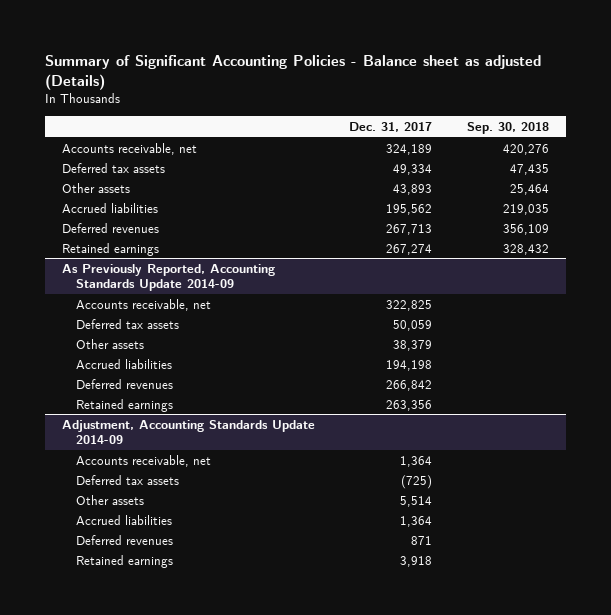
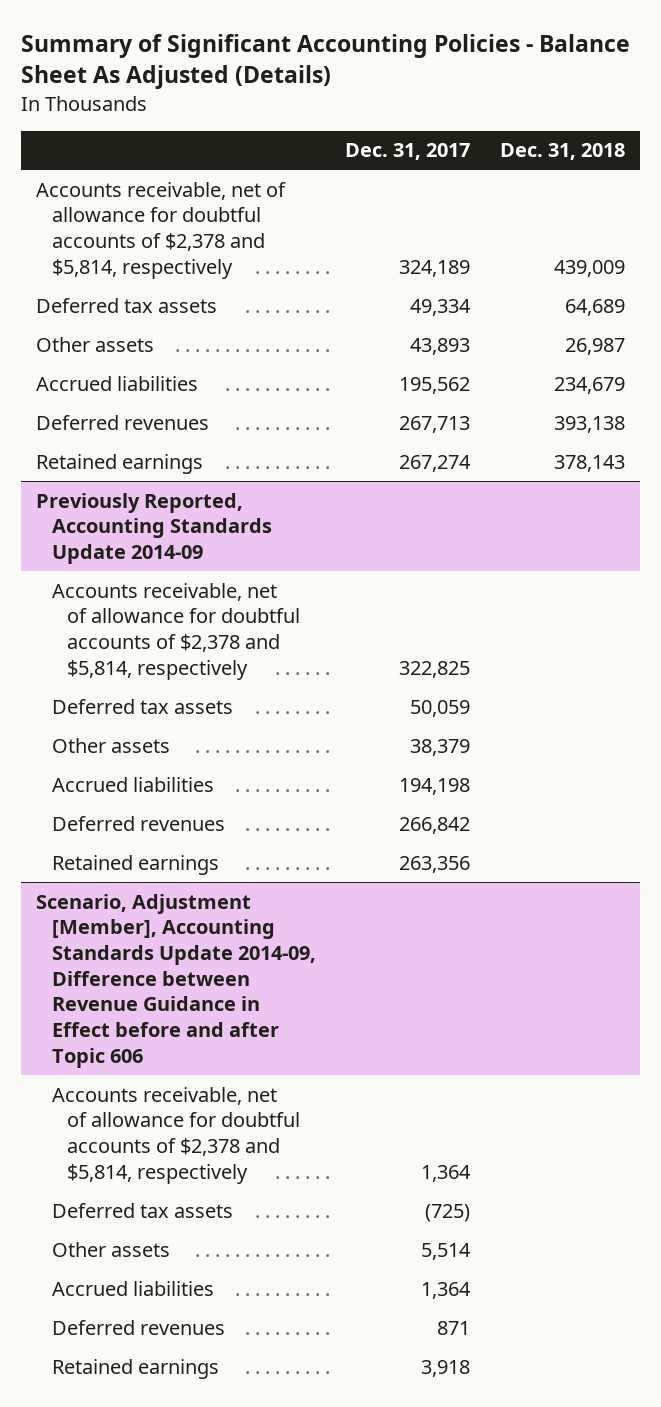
[45,54,542,90] Summary of Significant Accounting Policies - Balance sheet as adjusted (Details) -> [20,34,630,90] Summary of Significant Accounting Policies - Balance Sheet As Adjusted (Details)
[466,122,549,135] Sep. 30, 2018 -> none
none -> [500,143,626,161] Dec. 31, 2018
[62,142,198,155] Accounts receivable, net -> [35,181,286,279] Accounts receivable, net of allowance for doubtful accounts of $2,378 and $5,814, respectively
[62,263,276,292] As Previously Reported, Accounting Standards Update 2014-09 -> [35,492,272,565] Previously Reported, Accounting Standards Update 2014-09
[75,298,211,311] Accounts receivable, net -> [51,582,301,680] Accounts receivable, net of allowance for doubtful accounts of $2,378 and $5,814, respectively
[62,419,316,445] Adjustment, Accounting Standards Update 2014-09 -> none
none -> [35,893,316,1068] Scenario, Adjustment [Member], Accounting Standards Update 2014-09, Difference between Revenue Guidance in Effect before and after Topic 606
[75,454,211,467] Accounts receivable, net -> [51,1086,301,1184] Accounts receivable, net of allowance for doubtful accounts of $2,378 and $5,814, respectively

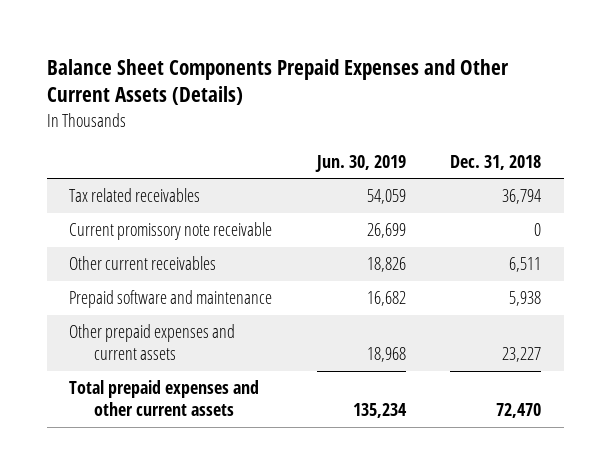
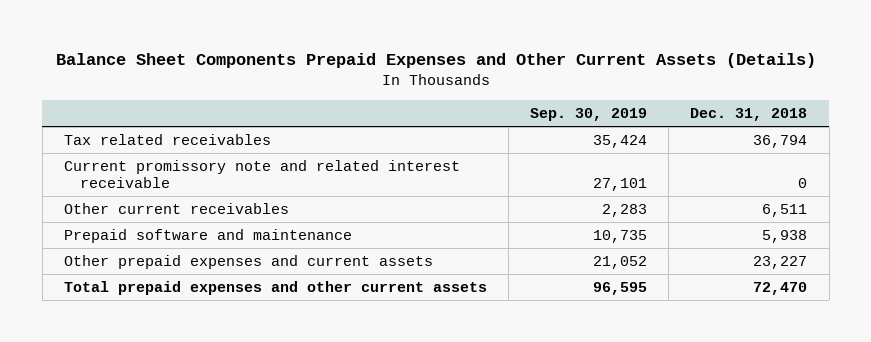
[314,154,406,172] Jun. 30, 2019 -> none
none -> [530,107,648,121] Sep. 30, 2019
[69,222,273,241] Current promissory note receivable -> [63,160,460,189] Current promissory note and related interest receivable

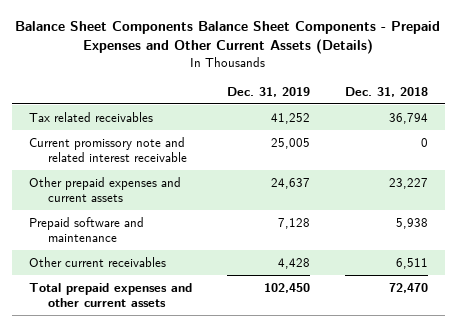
[55,53,816,69] Balance Sheet Components Prepaid Expenses and Other Current Assets (Details) -> [15,20,441,55] Balance Sheet Components Balance Sheet Components - Prepaid Expenses and Other Current Assets (Details)
[530,107,648,121] Sep. 30, 2019 -> none
none -> [226,86,310,97] Dec. 31, 2019
[63,229,352,244] Prepaid software and maintenance -> [29,216,145,242] Prepaid software and maintenance
[63,203,289,215] Other current receivables -> [29,256,167,267] Other current receivables

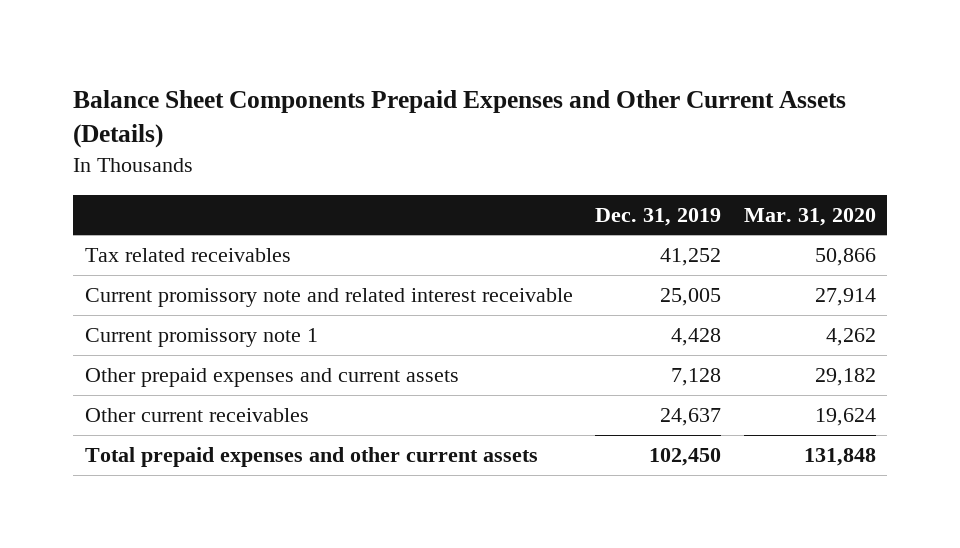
[15,20,441,55] Balance Sheet Components Balance Sheet Components - Prepaid Expenses and Other Current Assets (Details) -> [73,89,847,149] Balance Sheet Components Prepaid Expenses and Other Current Assets (Details)
[344,86,428,97] Dec. 31, 2018 -> none
none -> [743,207,876,226] Mar. 31, 2020
[29,216,145,242] Prepaid software and maintenance -> none
none -> [84,328,318,348] Current promissory note 1
[270,177,310,189] 24,637 -> [671,368,722,387] 7,128
[277,257,310,269] 4,428 -> [660,408,722,427] 24,637

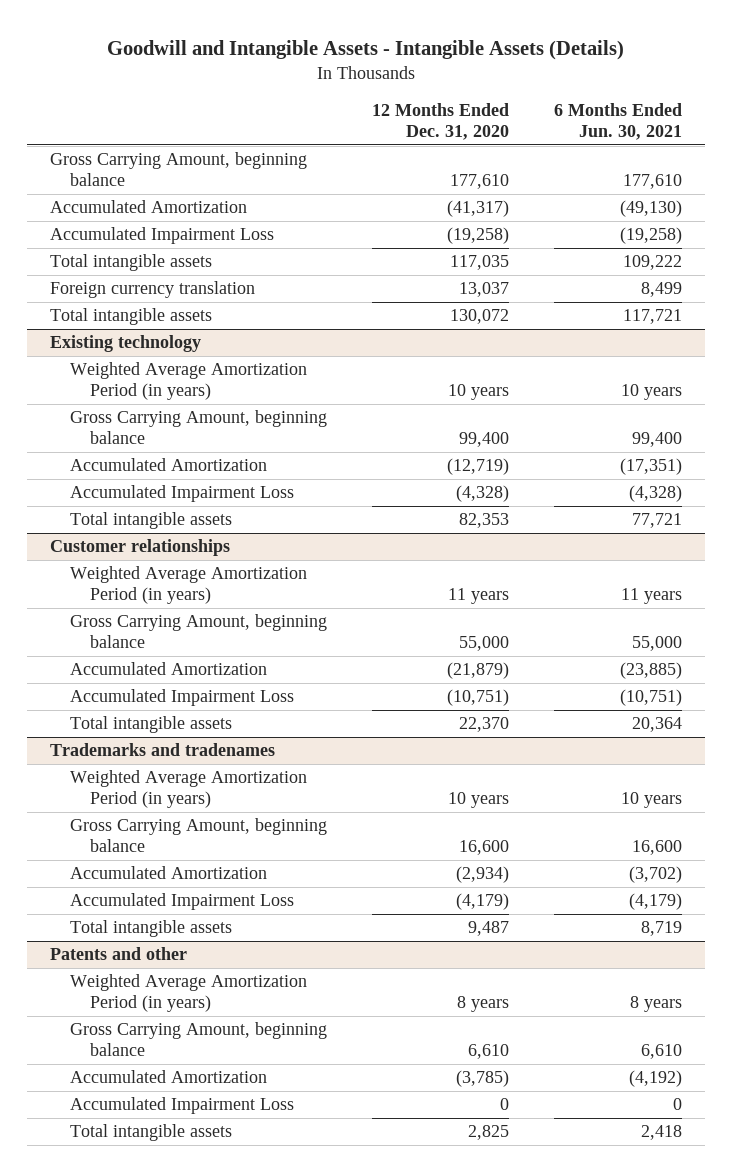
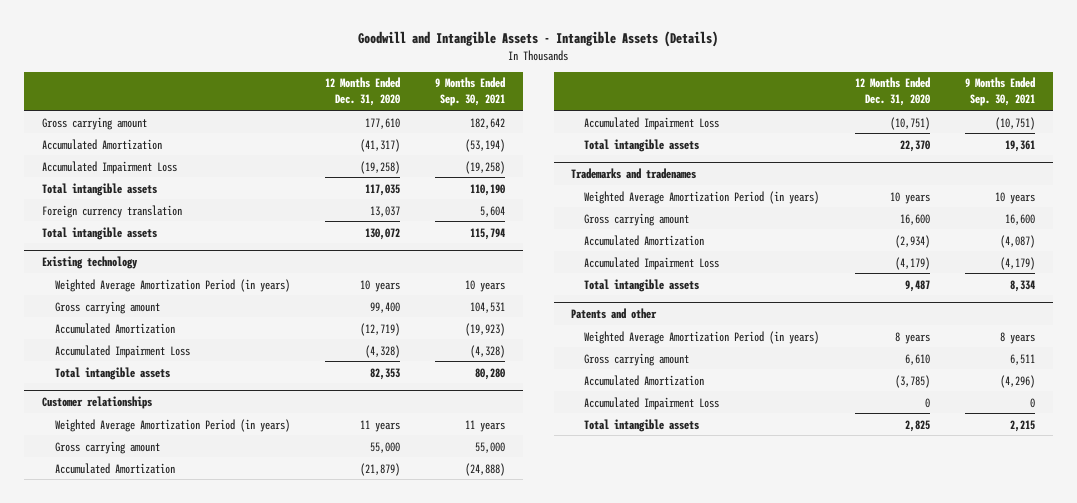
[554,103,683,141] 6 Months Ended Jun. 30, 2021 -> none
none -> [435,77,506,107] 9 Months Ended Sep. 30, 2021
[49,152,307,187] Gross Carrying Amount, beginning balance -> [41,116,147,130] Gross carrying amount
[70,410,328,445] Gross Carrying Amount, beginning balance -> [54,300,160,314] Gross carrying amount
[70,614,328,649] Gross Carrying Amount, beginning balance -> [54,440,160,454] Gross carrying amount
[70,818,328,853] Gross Carrying Amount, beginning balance -> [584,212,690,226] Gross carrying amount
[70,1022,328,1057] Gross Carrying Amount, beginning balance -> [584,352,690,366] Gross carrying amount

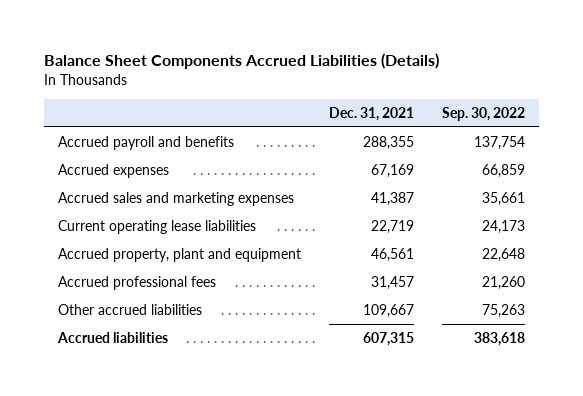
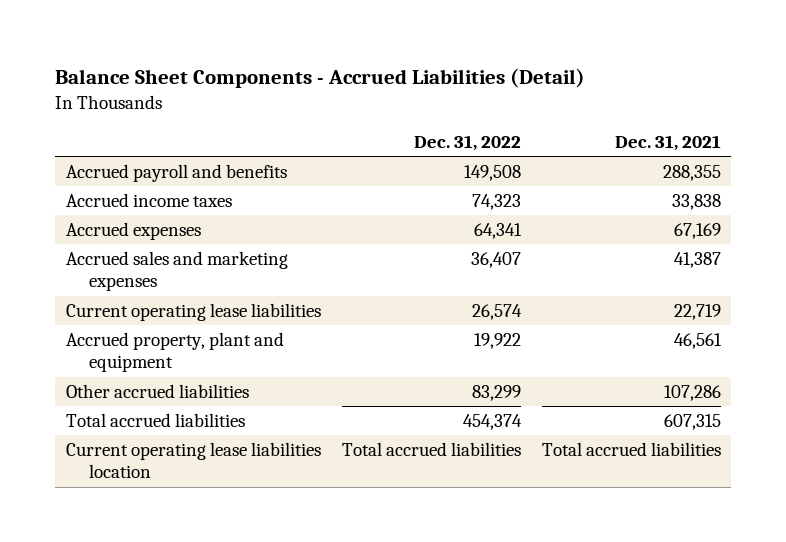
[43,52,439,69] Balance Sheet Components Accrued Liabilities (Details) -> [55,67,586,88] Balance Sheet Components - Accrued Liabilities (Detail)
[442,106,526,121] Sep. 30, 2022 -> none
none -> [413,134,521,151] Dec. 31, 2022
none -> [65,192,232,207] Accrued income taxes
[57,276,216,291] Accrued professional fees -> none
[362,304,414,319] 109,667 -> [663,384,721,401] 107,286
[56,332,168,344] Accrued liabilities -> [65,412,245,427] Total accrued liabilities
none -> [65,441,321,479] Current operating lease liabilities location

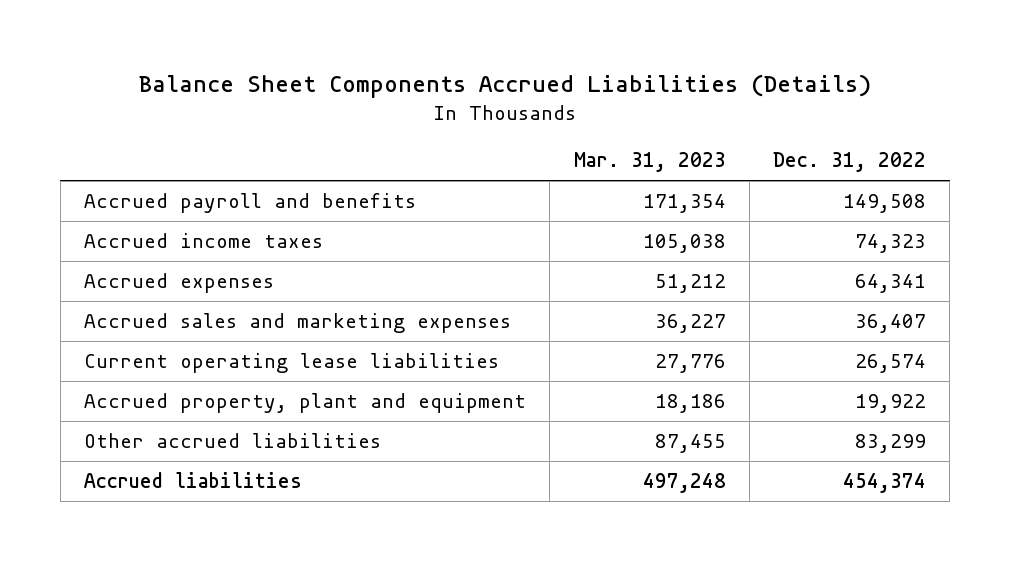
[55,67,586,88] Balance Sheet Components - Accrued Liabilities (Detail) -> [139,74,872,99] Balance Sheet Components Accrued Liabilities (Details)
[614,134,721,151] Dec. 31, 2021 -> none
none -> [573,152,726,173] Mar. 31, 2023
[65,441,321,479] Current operating lease liabilities location -> none
[65,412,245,427] Total accrued liabilities -> [84,472,303,489] Accrued liabilities

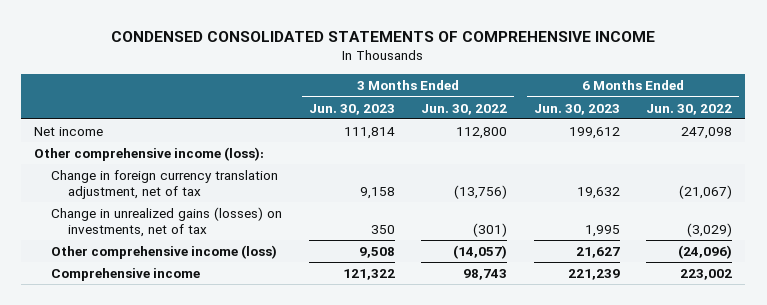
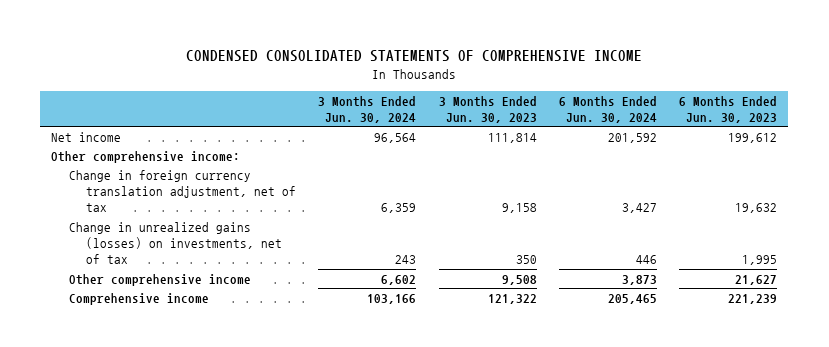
[421,103,508,115] Jun. 30, 2022 -> none
[646,103,733,115] Jun. 30, 2022 -> none
none -> [318,95,417,123] 3 Months Ended Jun. 30, 2024
none -> [558,95,657,123] 6 Months Ended Jun. 30, 2024
[34,147,265,162] Other comprehensive income (loss): -> [51,150,241,163] Other comprehensive income:
[50,245,277,260] Other comprehensive income (loss) -> [68,273,251,286] Other comprehensive income

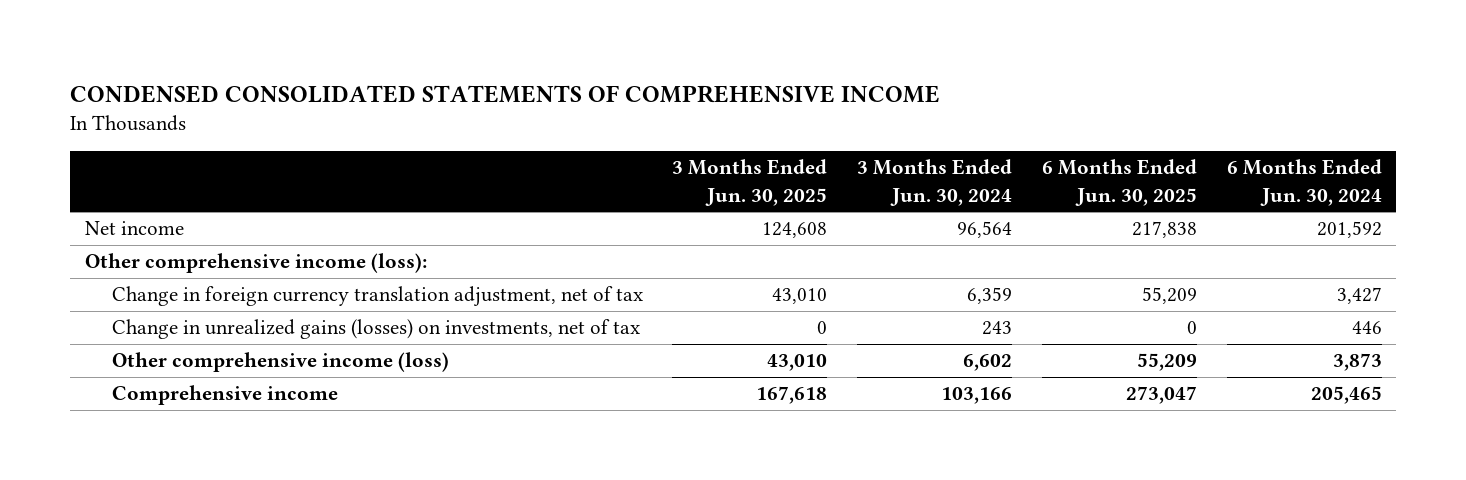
[438,95,537,123] 3 Months Ended Jun. 30, 2023 -> none
[679,95,778,123] 6 Months Ended Jun. 30, 2023 -> none
none -> [672,159,828,206] 3 Months Ended Jun. 30, 2025
none -> [1041,159,1197,206] 6 Months Ended Jun. 30, 2025
[51,150,241,163] Other comprehensive income: -> [84,253,427,274] Other comprehensive income (loss):
[68,273,251,286] Other comprehensive income -> [111,352,449,373] Other comprehensive income (loss)

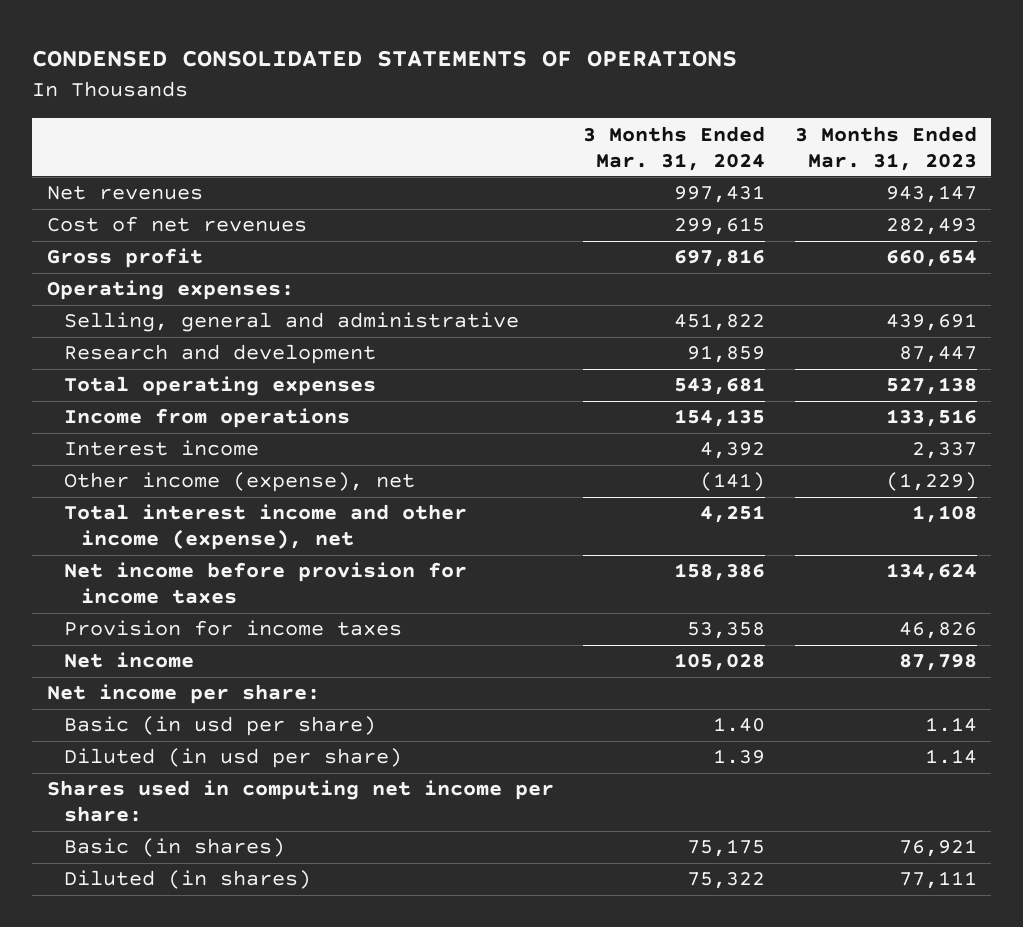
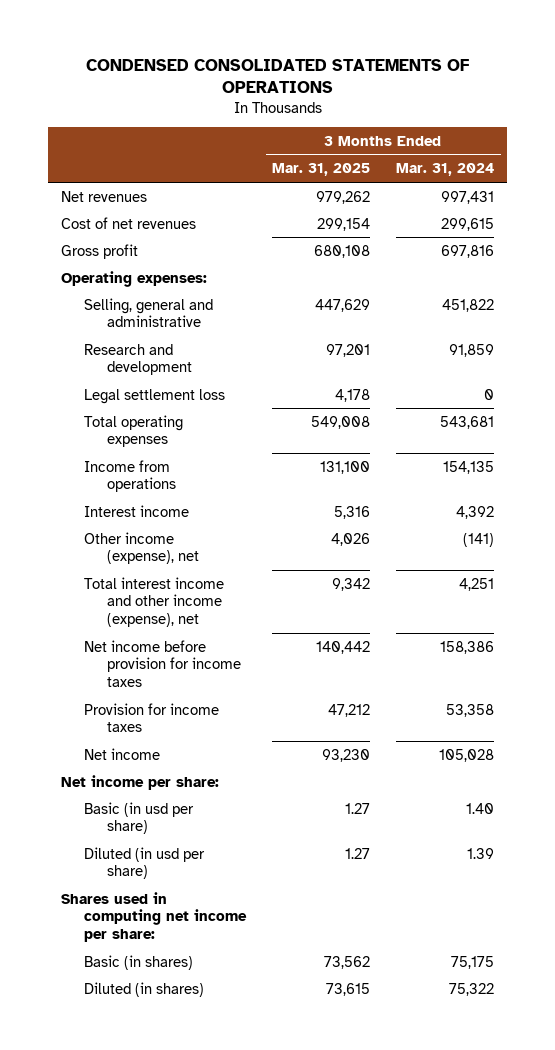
[794,125,977,171] 3 Months Ended Mar. 31, 2023 -> none
none -> [272,163,371,177] Mar. 31, 2025
none -> [84,388,226,404] Legal settlement loss

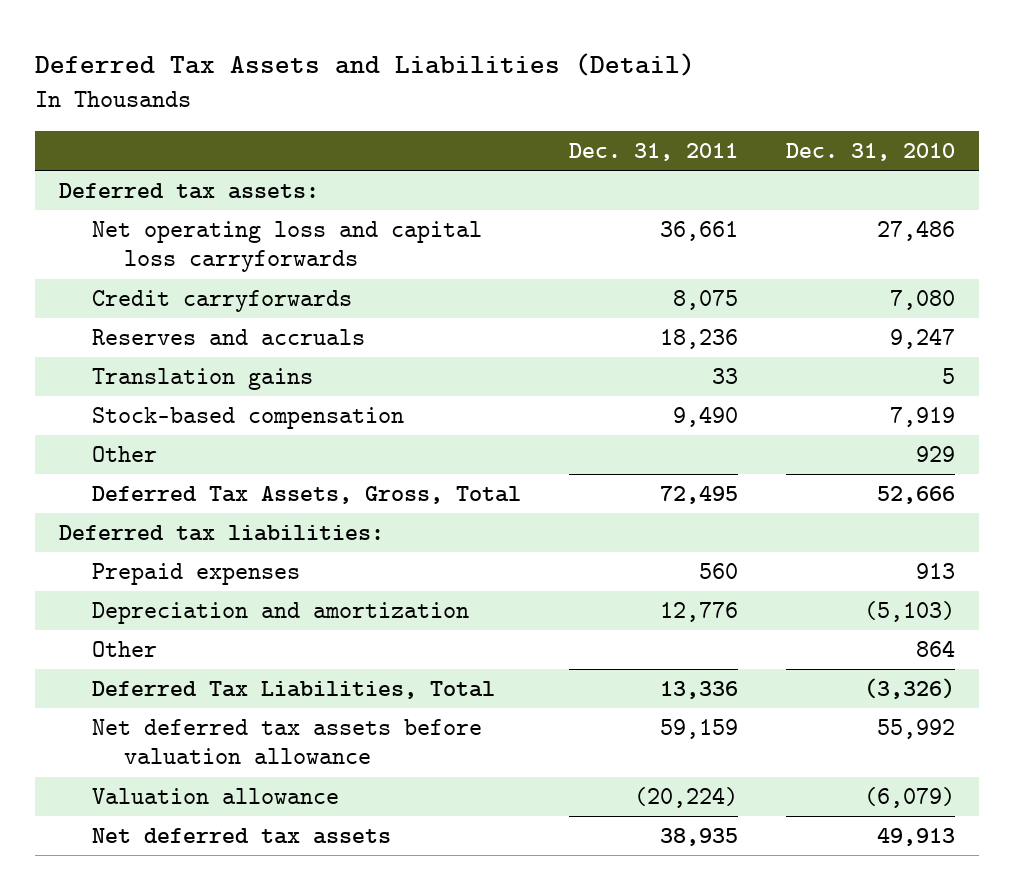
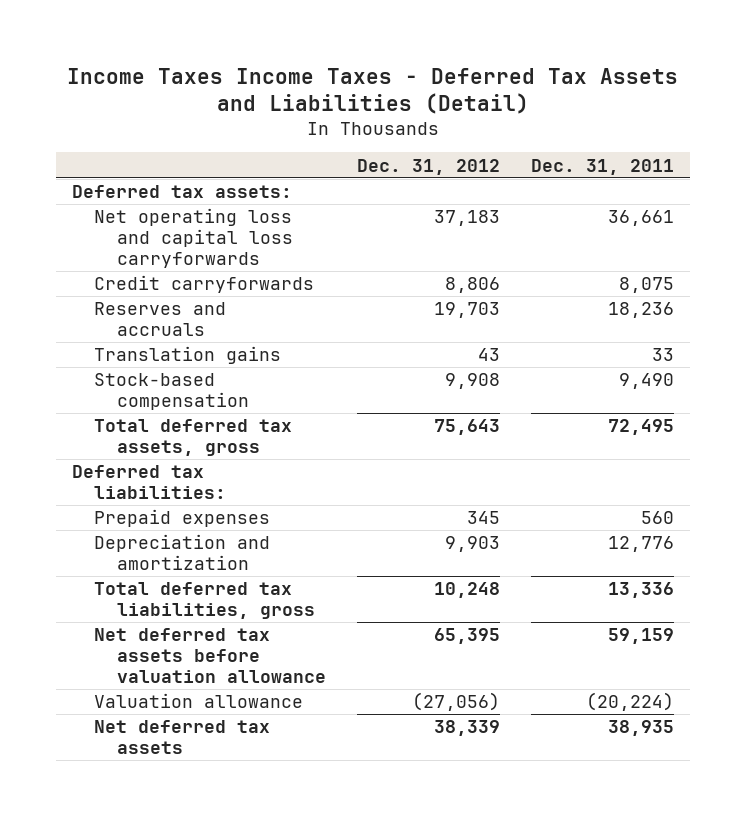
[35,53,696,77] Deferred Tax Assets and Liabilities (Detail) -> [66,67,678,114] Income Taxes Income Taxes - Deferred Tax Assets and Liabilities (Detail)
[785,143,955,162] Dec. 31, 2010 -> none
none -> [356,158,500,175] Dec. 31, 2012
[91,446,157,463] Other -> none
[91,486,521,505] Deferred Tax Assets, Gross, Total -> [94,419,293,457] Total deferred tax assets, gross
[91,641,157,658] Other -> none
[91,681,495,700] Deferred Tax Liabilities, Total -> [94,582,315,620] Total deferred tax liabilities, gross

